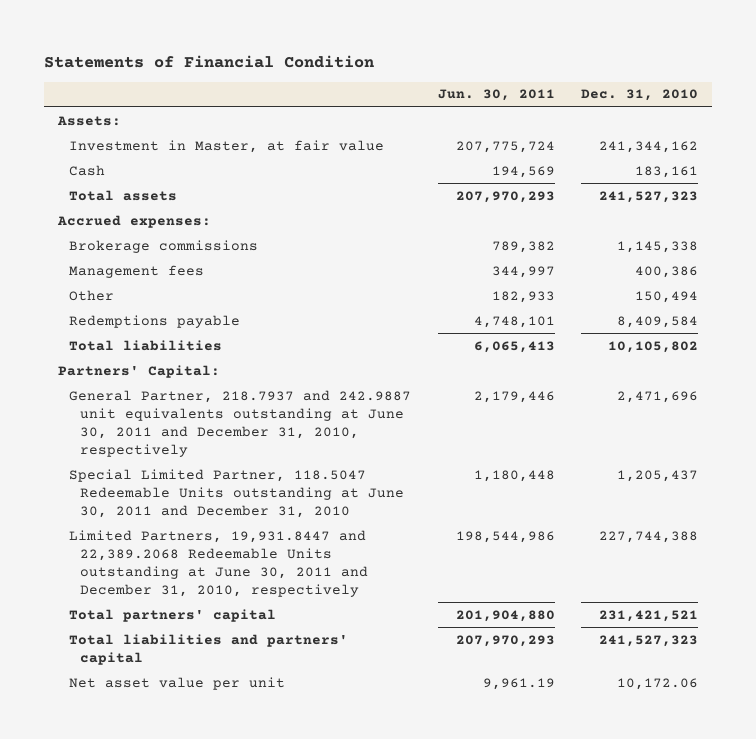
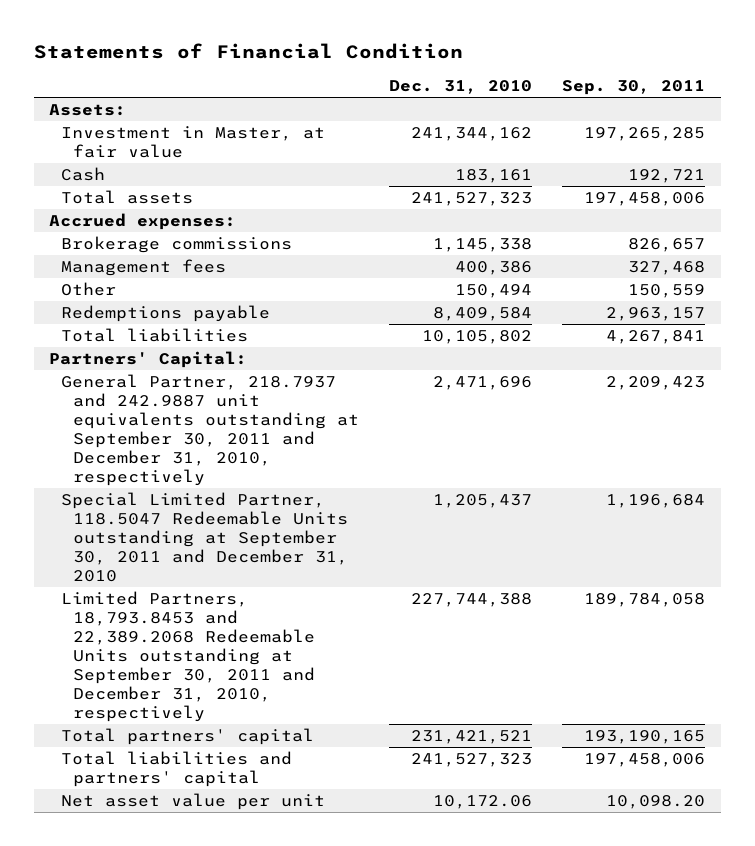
[437,89,555,102] Jun. 30, 2011 -> none
none -> [562,80,706,96] Sep. 30, 2011
[68,389,411,458] General Partner, 218.7937 and 242.9887 unit equivalents outstanding at June 30, 2011 and December 31, 2010, respectively -> [61,374,360,487] General Partner, 218.7937 and 242.9887 unit equivalents outstanding at September 30, 2011 and December 31, 2010, respectively
[68,468,405,519] Special Limited Partner, 118.5047 Redeemable Units outstanding at June 30, 2011 and December 31, 2010 -> [61,492,349,583] Special Limited Partner, 118.5047 Redeemable Units outstanding at September 30, 2011 and December 31, 2010
[68,529,369,598] Limited Partners, 19,931.8447 and 22,389.2068 Redeemable Units outstanding at June 30, 2011 and December 31, 2010, respectively -> [61,591,316,723] Limited Partners, 18,793.8453 and 22,389.2068 Redeemable Units outstanding at September 30, 2011 and December 31, 2010, respectively

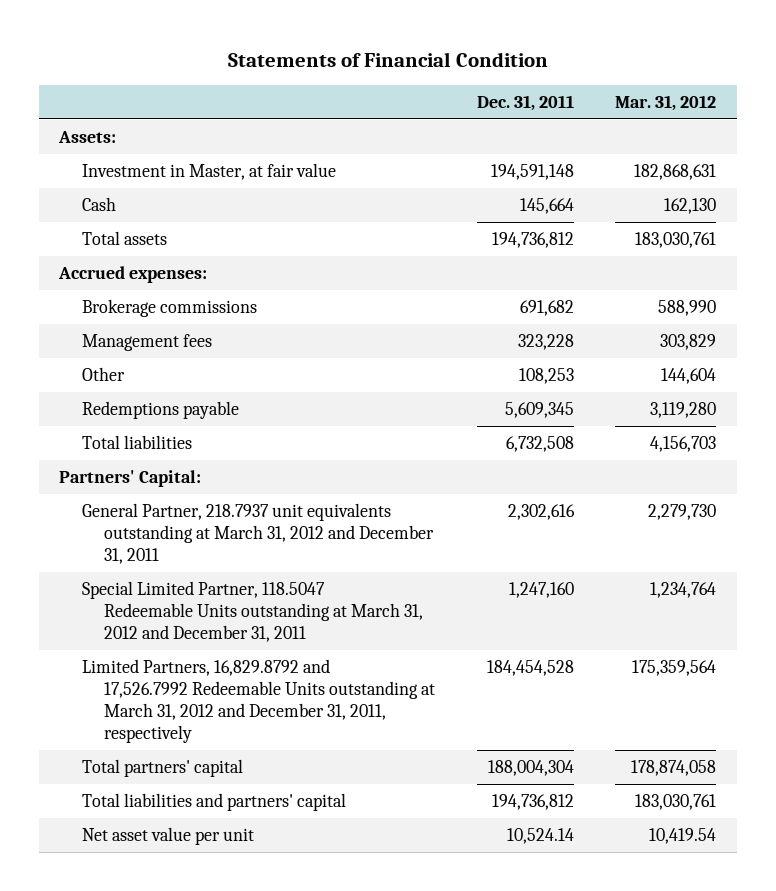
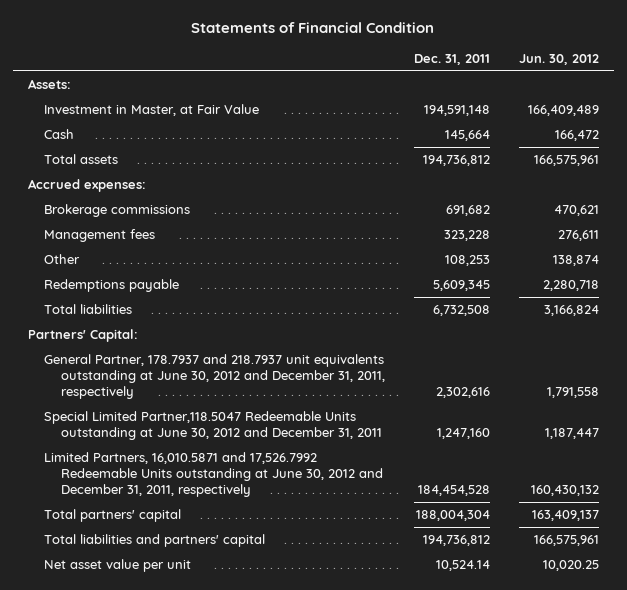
[615,94,717,111] Mar. 31, 2012 -> none
none -> [519,54,600,66] Jun. 30, 2012
[81,163,336,181] Investment in Master, at fair value -> [44,104,260,117] Investment in Master, at Fair Value
[81,503,435,565] General Partner, 218.7937 unit equivalents outstanding at March 31, 2012 and December 31, 2011 -> [44,354,385,400] General Partner, 178.7937 and 218.7937 unit equivalents outstanding at June 30, 2012 and December 31, 2011, respectively
[81,581,424,643] Special Limited Partner, 118.5047 Redeemable Units outstanding at March 31, 2012 and December 31, 2011 -> [44,411,382,441] Special Limited Partner,118.5047 Redeemable Units outstanding at June 30, 2012 and December 31, 2011
[81,659,436,744] Limited Partners, 16,829.8792 and 17,526.7992 Redeemable Units outstanding at March 31, 2012 and December 31, 2011, respectively -> [44,452,383,498] Limited Partners, 16,010.5871 and 17,526.7992 Redeemable Units outstanding at June 30, 2012 and December 31, 2011, respectively

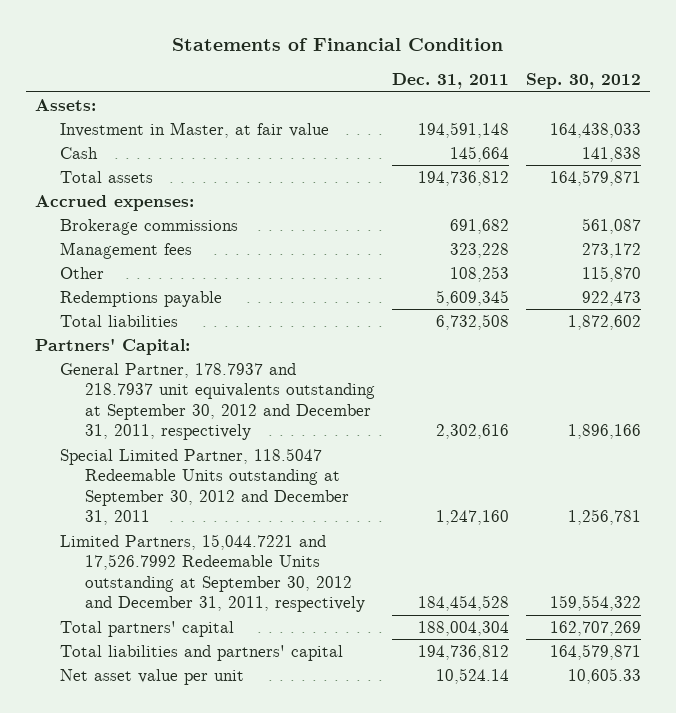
[519,54,600,66] Jun. 30, 2012 -> none
none -> [526,73,642,90] Sep. 30, 2012
[44,104,260,117] Investment in Master, at Fair Value -> [59,121,329,138] Investment in Master, at fair value
[44,354,385,400] General Partner, 178.7937 and 218.7937 unit equivalents outstanding at June 30, 2012 and December 31, 2011, respectively -> [59,362,375,441] General Partner, 178.7937 and 218.7937 unit equivalents outstanding at September 30, 2012 and December 31, 2011, respectively
[44,411,382,441] Special Limited Partner,118.5047 Redeemable Units outstanding at June 30, 2012 and December 31, 2011 -> [59,447,349,526] Special Limited Partner, 118.5047 Redeemable Units outstanding at September 30, 2012 and December 31, 2011
[44,452,383,498] Limited Partners, 16,010.5871 and 17,526.7992 Redeemable Units outstanding at June 30, 2012 and December 31, 2011, respectively -> [59,533,365,613] Limited Partners, 15,044.7221 and 17,526.7992 Redeemable Units outstanding at September 30, 2012 and December 31, 2011, respectively

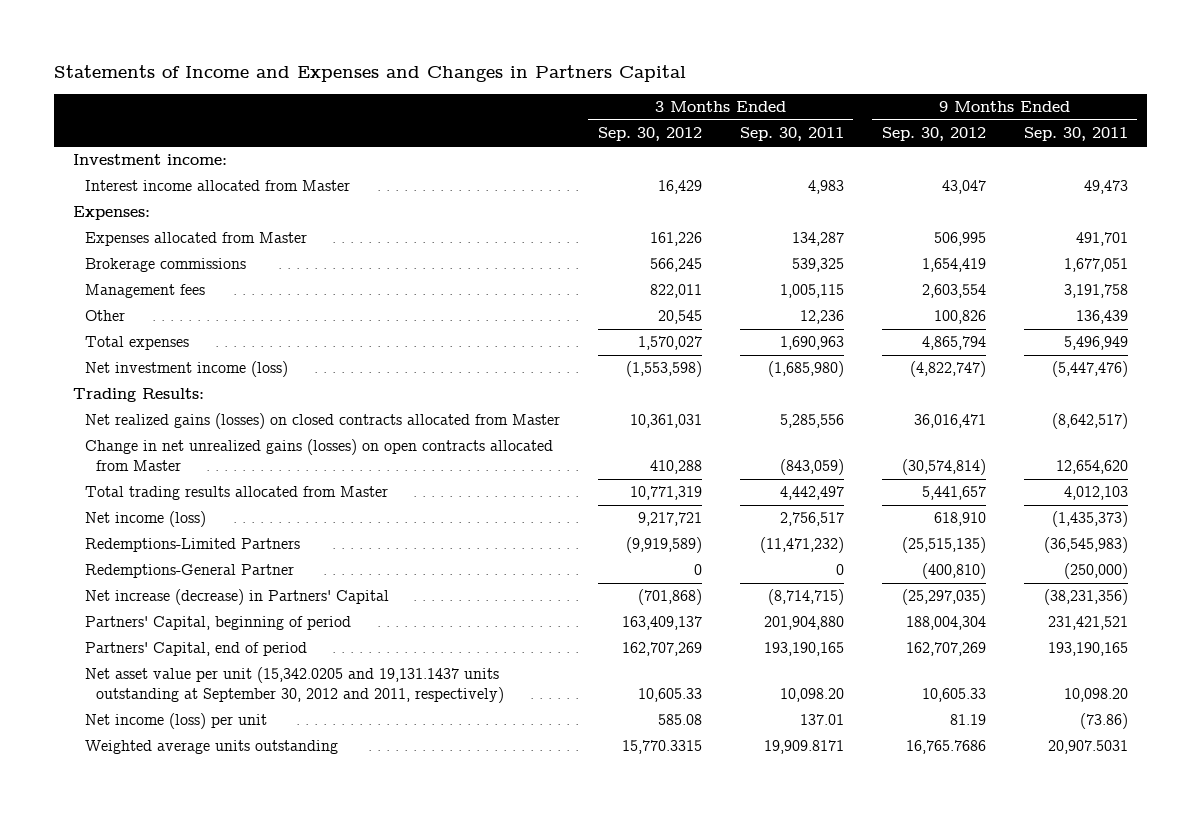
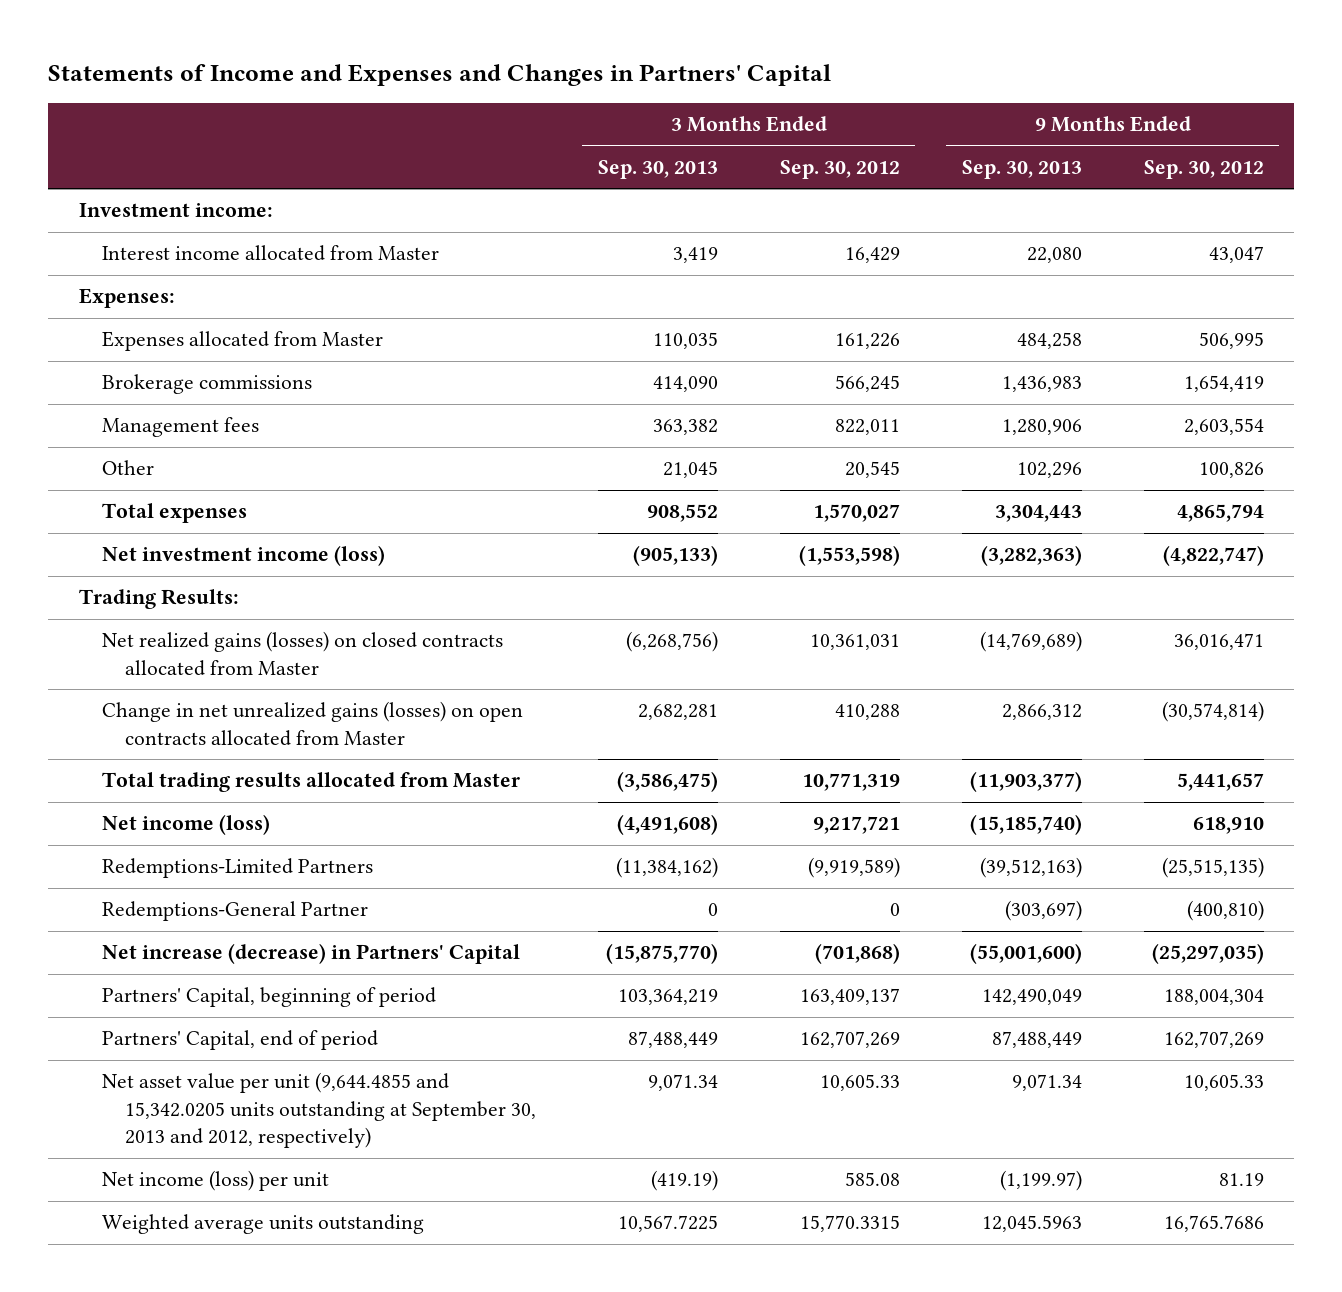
[54,65,687,83] Statements of Income and Expenses and Changes in Partners Capital -> [47,64,831,87] Statements of Income and Expenses and Changes in Partners' Capital
[739,127,844,142] Sep. 30, 2011 -> none
[1023,127,1128,142] Sep. 30, 2011 -> none
none -> [597,159,718,179] Sep. 30, 2013
none -> [961,159,1082,179] Sep. 30, 2013
[84,667,505,704] Net asset value per unit (15,342.0205 and 19,131.1437 units outstanding at September 30, 2012 and 2011, respectively) -> [101,1072,536,1149] Net asset value per unit (9,644.4855 and 15,342.0205 units outstanding at September 30, 2013 and 2012, respectively)

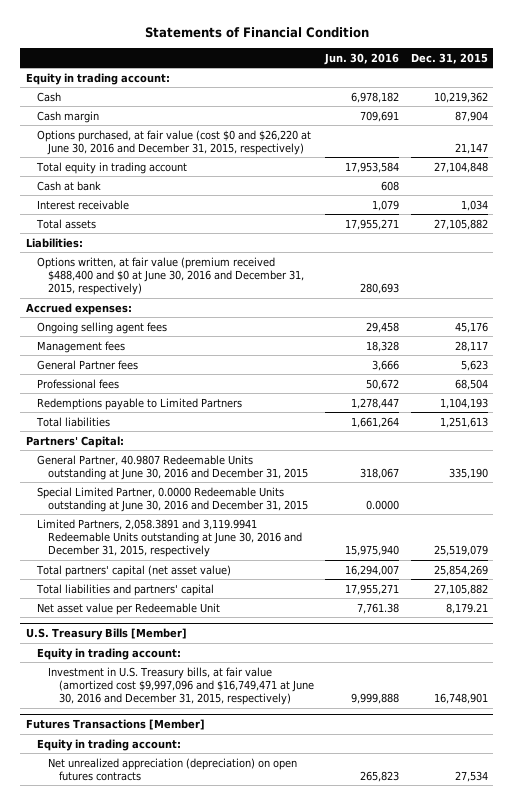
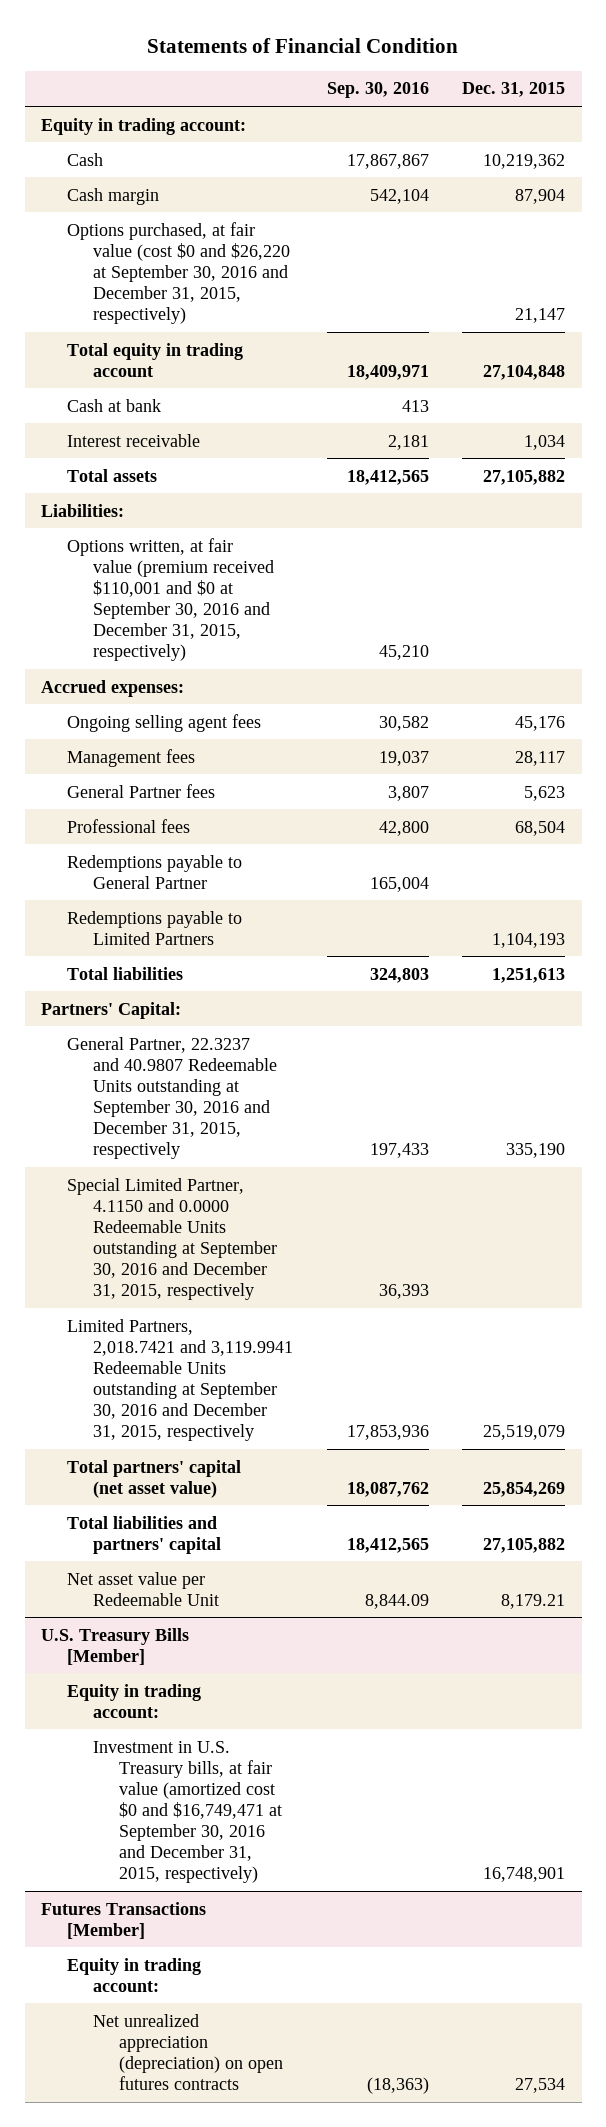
[324,52,400,65] Jun. 30, 2016 -> none
none -> [326,82,429,99] Sep. 30, 2016
[36,129,311,155] Options purchased, at fair value (cost $0 and $26,220 at June 30, 2016 and December 31, 2015, respectively) -> [67,221,291,324] Options purchased, at fair value (cost $0 and $26,220 at September 30, 2016 and December 31, 2015, respectively)
[36,256,305,295] Options written, at fair value (premium received $488,400 and $0 at June 30, 2016 and December 31, 2015, respectively) -> [67,537,275,661] Options written, at fair value (premium received $110,001 and $0 at September 30, 2016 and December 31, 2015, respectively)
none -> [67,854,243,889] Redemptions payable to General Partner
[36,454,309,480] General Partner, 40.9807 Redeemable Units outstanding at June 30, 2016 and December 31, 2015 -> [67,1036,278,1159] General Partner, 22.3237 and 40.9807 Redeemable Units outstanding at September 30, 2016 and December 31, 2015, respectively
[36,486,309,512] Special Limited Partner, 0.0000 Redeemable Units outstanding at June 30, 2016 and December 31, 2015 -> [67,1177,278,1300] Special Limited Partner, 4.1150 and 0.0000 Redeemable Units outstanding at September 30, 2016 and December 31, 2015, respectively
[36,518,303,557] Limited Partners, 2,058.3891 and 3,119.9941 Redeemable Units outstanding at June 30, 2016 and December 31, 2015, respectively -> [67,1318,294,1441] Limited Partners, 2,018.7421 and 3,119.9941 Redeemable Units outstanding at September 30, 2016 and December 31, 2015, respectively
[48,666,315,705] Investment in U.S. Treasury bills, at fair value (amortized cost $9,997,096 and $16,749,471 at June 30, 2016 and December 31, 2015, respectively) -> [93,1740,283,1884] Investment in U.S. Treasury bills, at fair value (amortized cost $0 and $16,749,471 at September 30, 2016 and December 31, 2015, respectively)

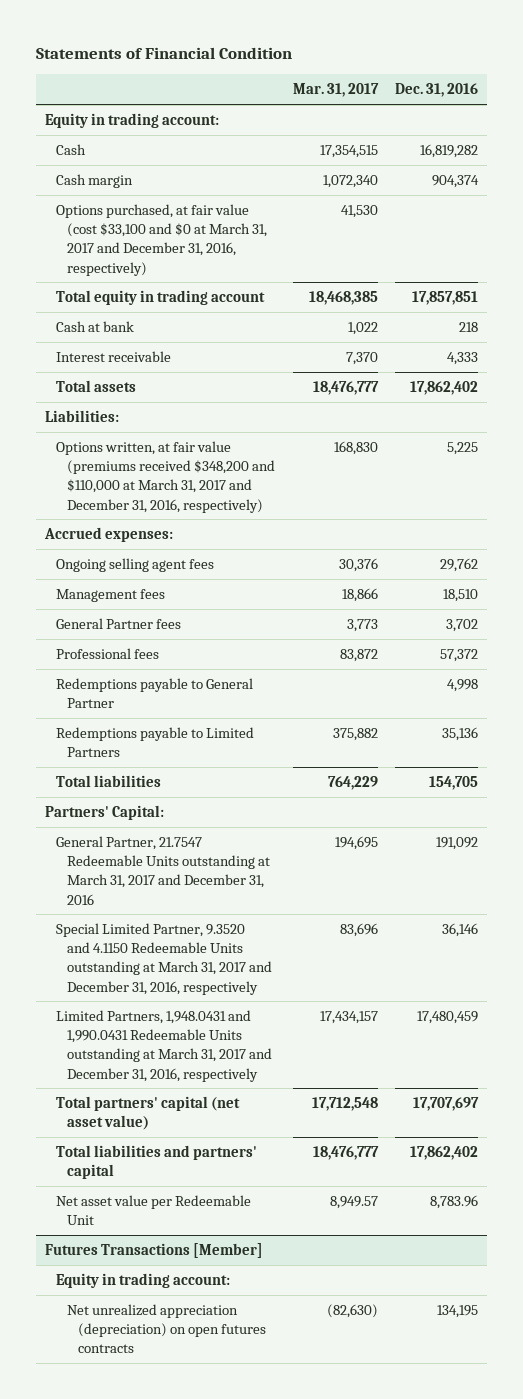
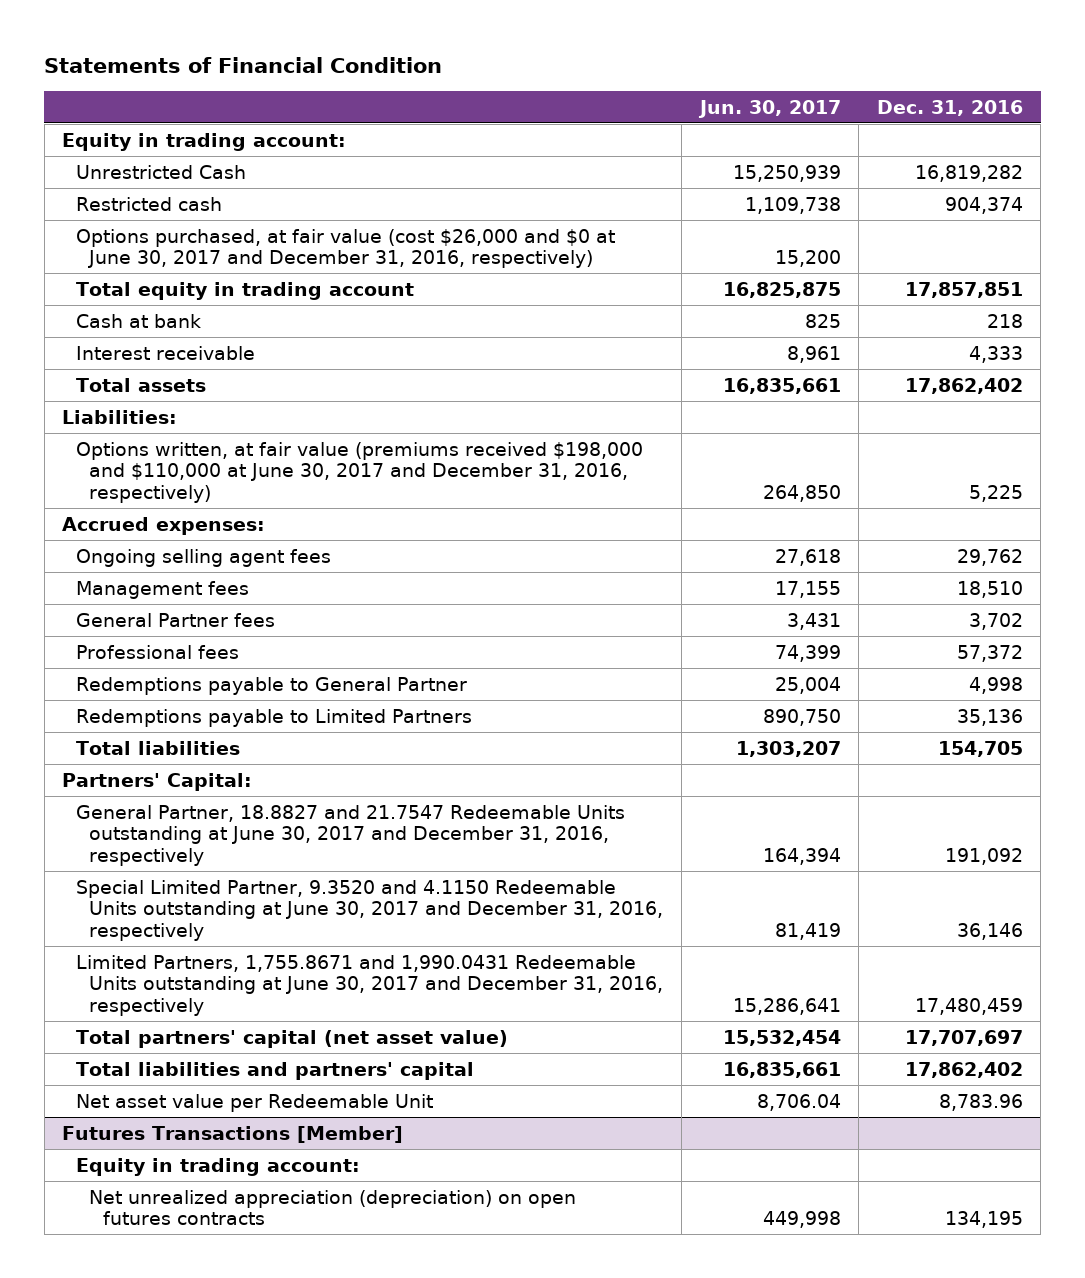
[292,83,379,98] Mar. 31, 2017 -> none
none -> [697,99,841,118] Jun. 30, 2017
[56,143,87,155] Cash -> [75,164,246,179] Unrestricted Cash
[56,173,134,188] Cash margin -> [75,196,222,211] Restricted cash
[56,203,268,276] Options purchased, at fair value (cost $33,100 and $0 at March 31, 2017 and December 31, 2016, respectively) -> [75,228,615,269] Options purchased, at fair value (cost $26,000 and $0 at June 30, 2017 and December 31, 2016, respectively)
[56,440,276,513] Options written, at fair value (premiums received $348,200 and $110,000 at March 31, 2017 and December 31, 2016, respectively) -> [75,441,643,504] Options written, at fair value (premiums received $198,000 and $110,000 at June 30, 2017 and December 31, 2016, respectively)
[56,835,271,905] General Partner, 21.7547 Redeemable Units outstanding at March 31, 2017 and December 31, 2016 -> [75,804,625,867] General Partner, 18.8827 and 21.7547 Redeemable Units outstanding at June 30, 2017 and December 31, 2016, respectively
[56,922,273,995] Special Limited Partner, 9.3520 and 4.1150 Redeemable Units outstanding at March 31, 2017 and December 31, 2016, respectively -> [75,879,664,942] Special Limited Partner, 9.3520 and 4.1150 Redeemable Units outstanding at June 30, 2017 and December 31, 2016, respectively
[56,1009,273,1082] Limited Partners, 1,948.0431 and 1,990.0431 Redeemable Units outstanding at March 31, 2017 and December 31, 2016, respectively -> [75,954,664,1017] Limited Partners, 1,755.8671 and 1,990.0431 Redeemable Units outstanding at June 30, 2017 and December 31, 2016, respectively

